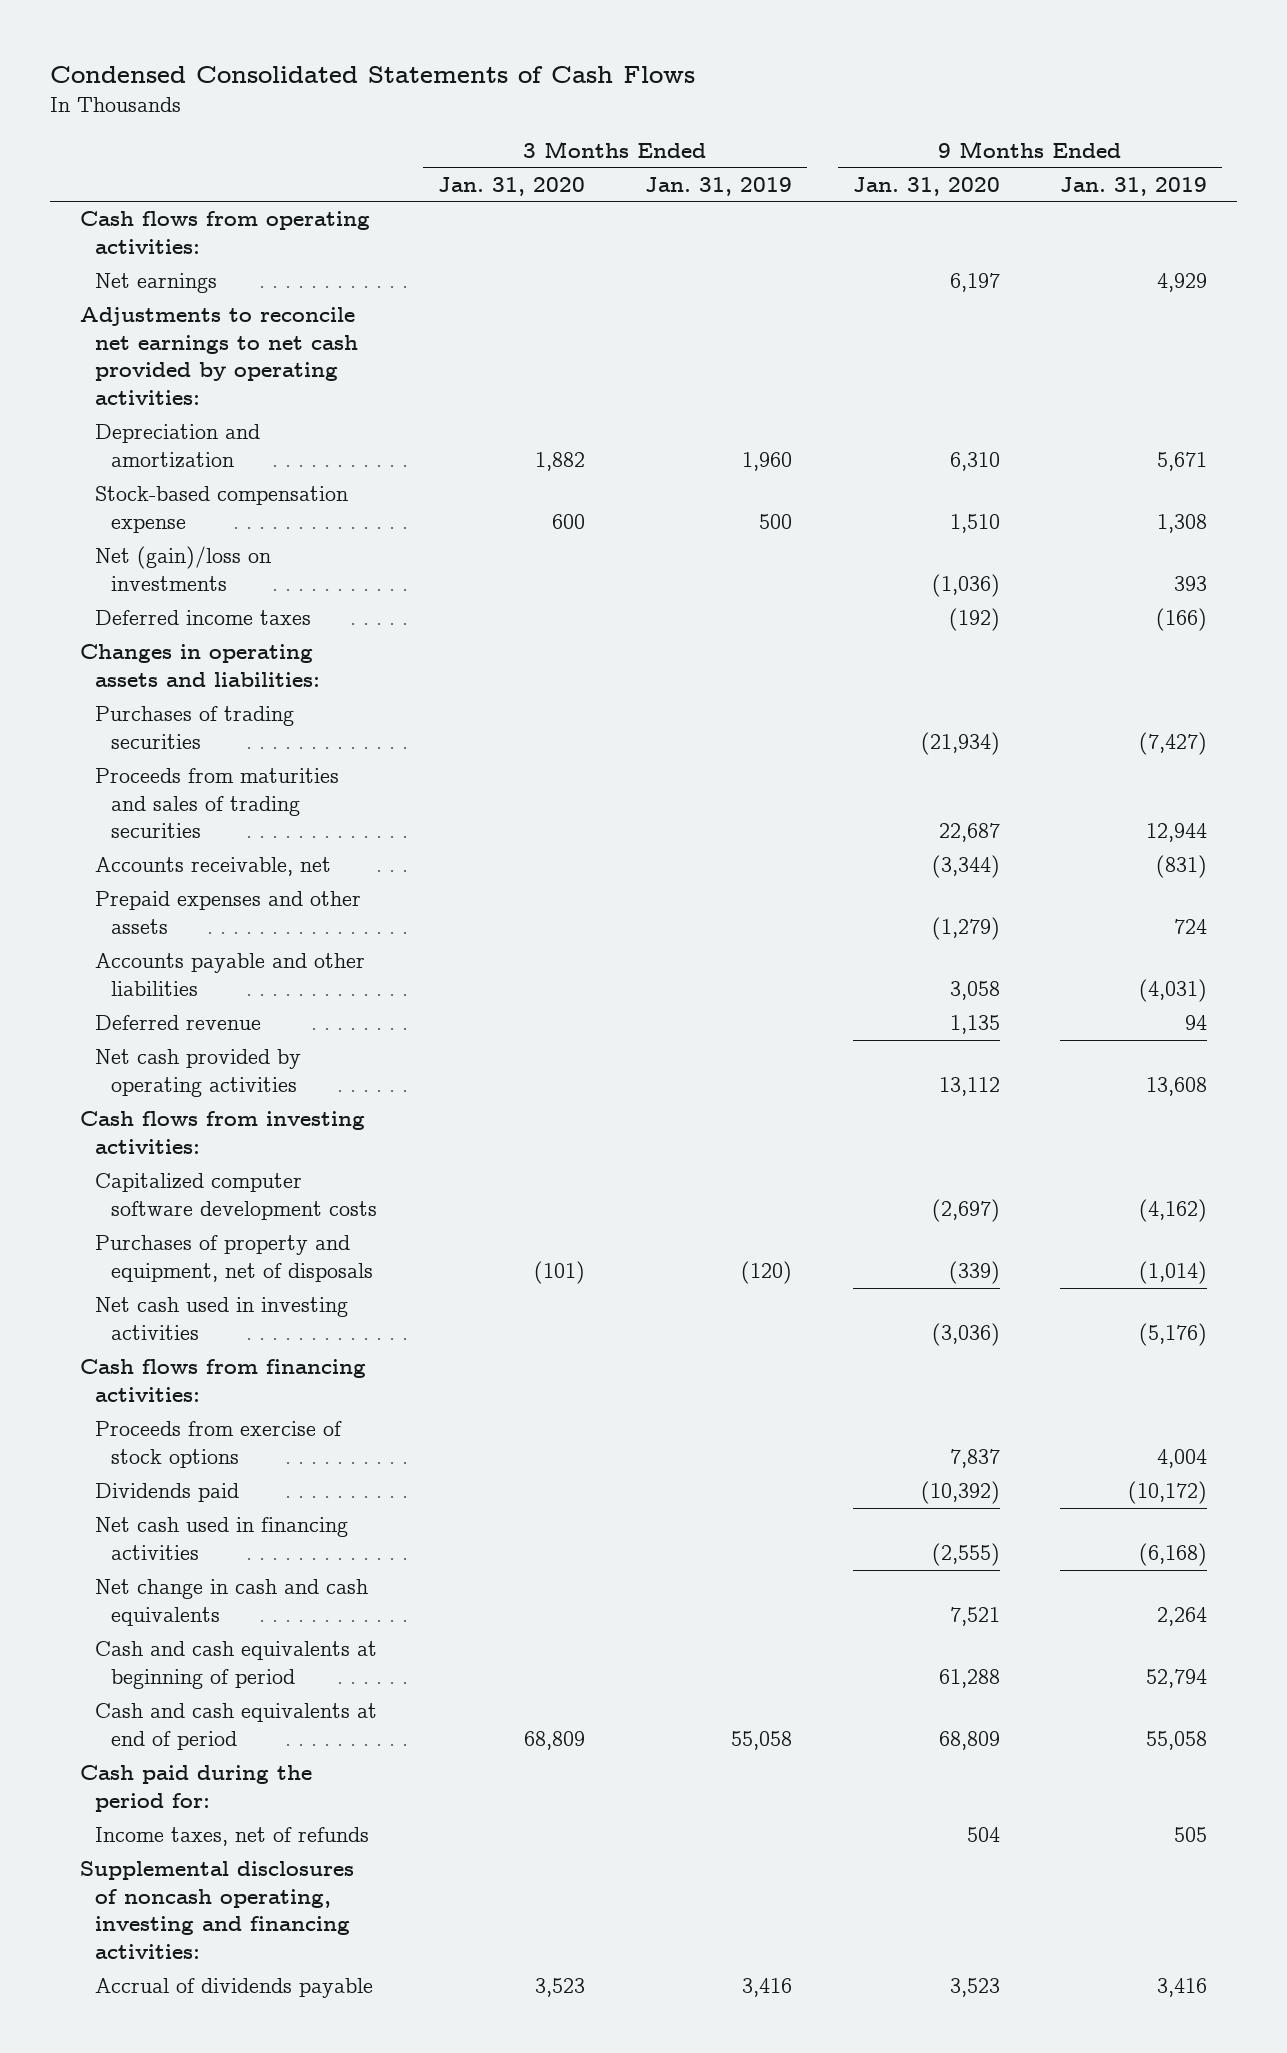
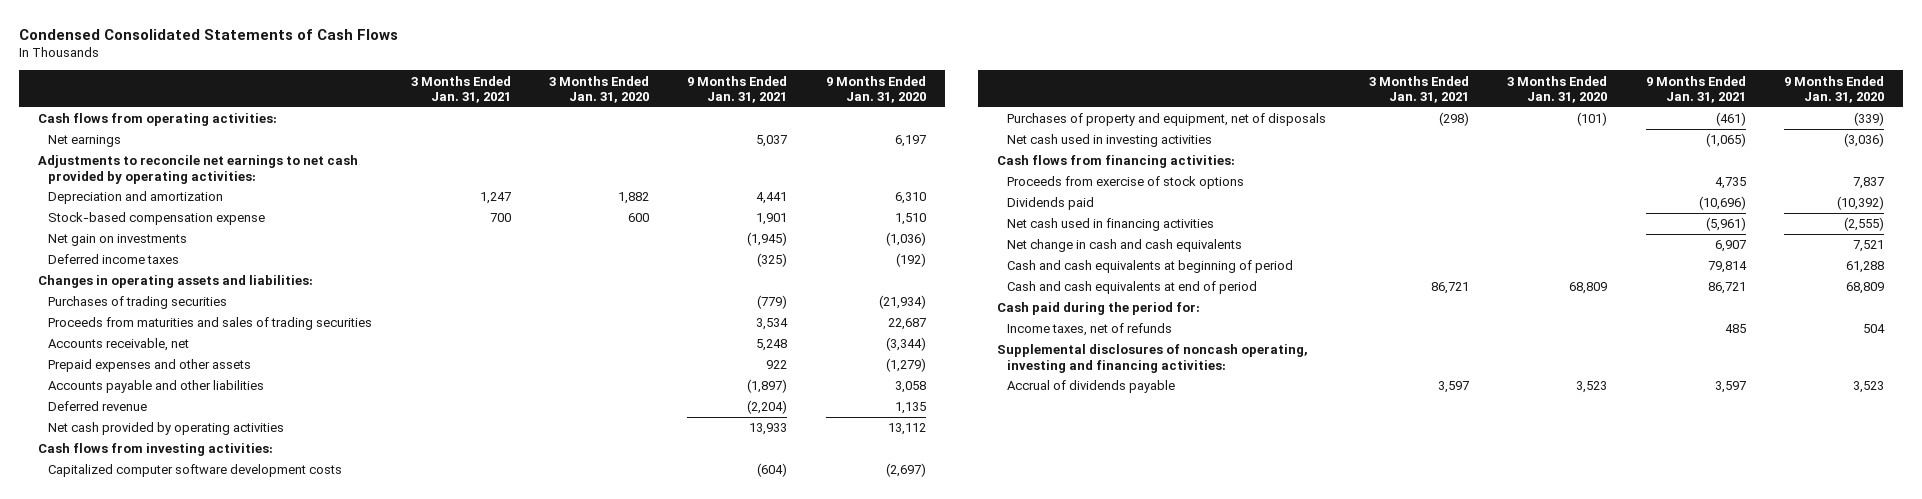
[645,176,793,196] Jan. 31, 2019 -> none
[1060,176,1208,196] Jan. 31, 2019 -> none
none -> [410,75,511,104] 3 Months Ended Jan. 31, 2021
none -> [687,75,788,104] 9 Months Ended Jan. 31, 2021
[95,546,272,591] Net (gain)/loss on investments -> [48,234,188,247] Net gain on investments

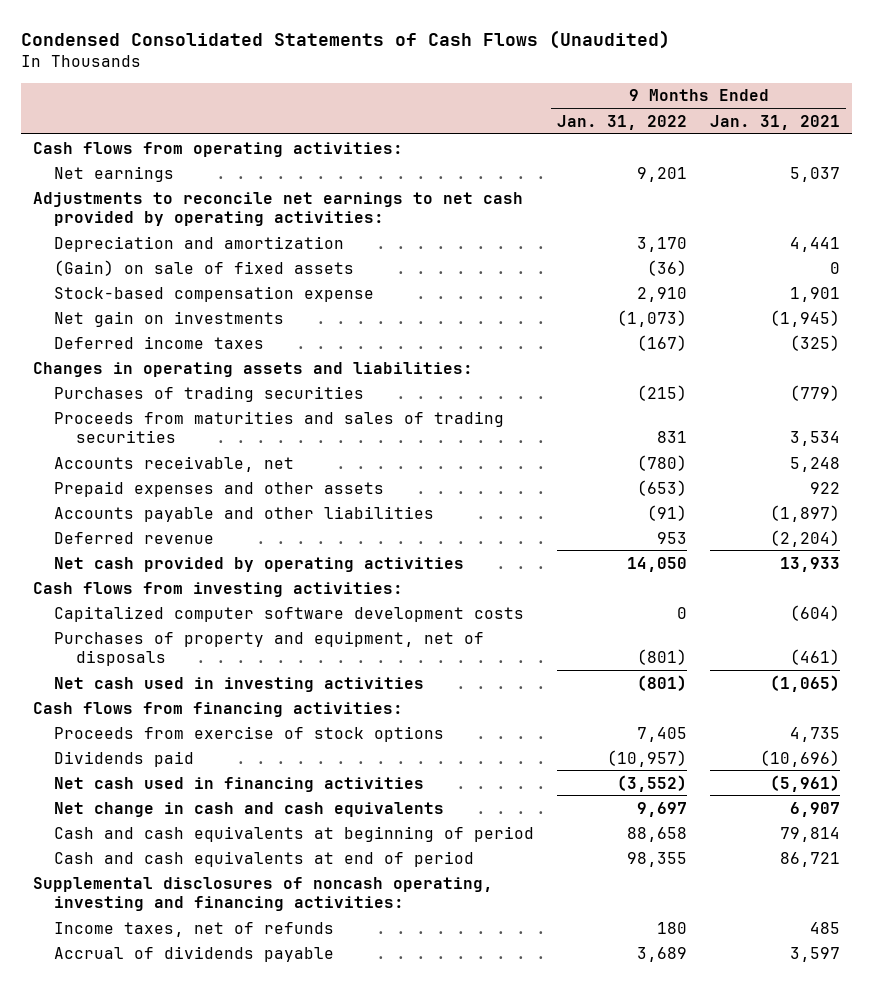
[19,28,399,40] Condensed Consolidated Statements of Cash Flows -> [21,29,671,49] Condensed Consolidated Statements of Cash Flows (Unaudited)
[410,75,511,104] 3 Months Ended Jan. 31, 2021 -> none
[549,75,650,104] 3 Months Ended Jan. 31, 2020 -> none
[825,75,926,104] 9 Months Ended Jan. 31, 2020 -> none
none -> [557,114,688,130] Jan. 31, 2022
none -> [54,259,355,276] (Gain) on sale of fixed assets
[996,302,1200,316] Cash paid during the period for: -> none
[1006,323,1172,337] Income taxes, net of refunds -> [54,921,335,937] Income taxes, net of refunds

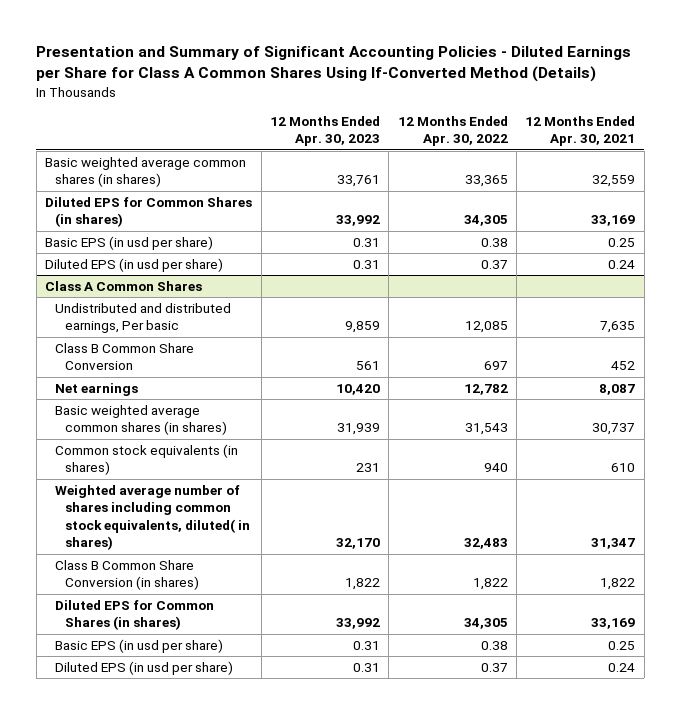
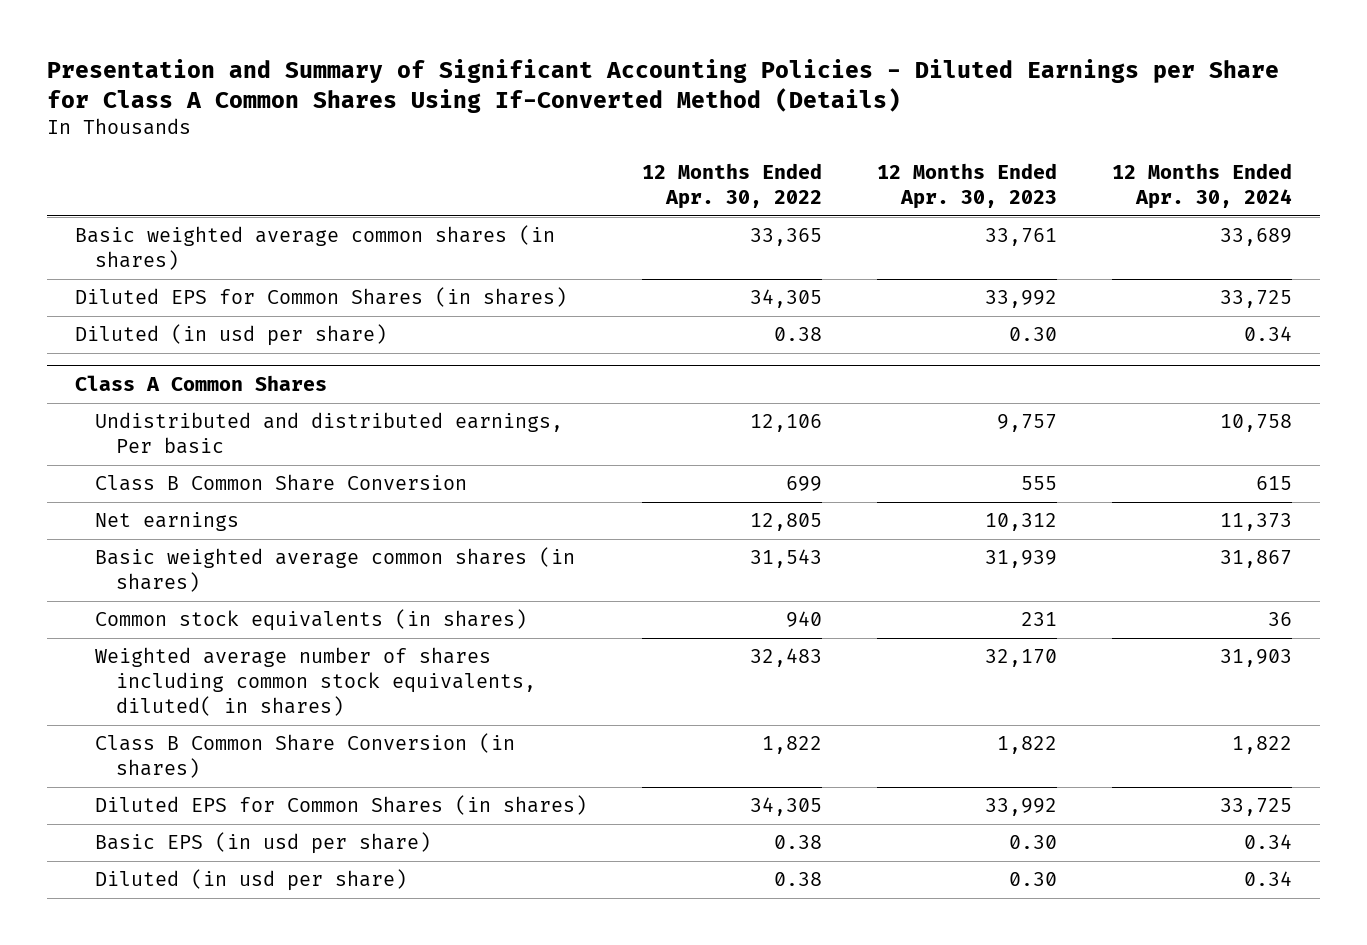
[525,115,636,147] 12 Months Ended Apr. 30, 2021 -> none
none -> [1112,163,1293,210] 12 Months Ended Apr. 30, 2024
[45,235,214,250] Basic EPS (in usd per share) -> none
[45,257,224,272] Diluted EPS (in usd per share) -> [74,324,387,347] Diluted (in usd per share)
[352,259,380,269] 0.31 -> [1009,327,1058,342] 0.30
[480,259,508,269] 0.37 -> [774,327,823,342] 0.38
[344,321,380,334] 9,859 -> [997,414,1058,433] 9,757
[464,321,508,334] 12,085 -> [750,414,823,433] 12,106
[355,361,380,371] 561 -> [1021,476,1058,491] 555
[483,361,508,371] 697 -> [786,476,823,492] 699
[335,383,380,395] 10,420 -> [985,513,1058,532] 10,312
[463,383,508,395] 12,782 -> [750,513,823,532] 12,805
[352,640,380,650] 0.31 -> [1009,835,1058,850] 0.30
[55,660,234,675] Diluted EPS (in usd per share) -> [95,869,408,892] Diluted (in usd per share)
[352,662,380,672] 0.31 -> [1009,872,1058,887] 0.30
[480,662,508,672] 0.37 -> [774,872,823,887] 0.38

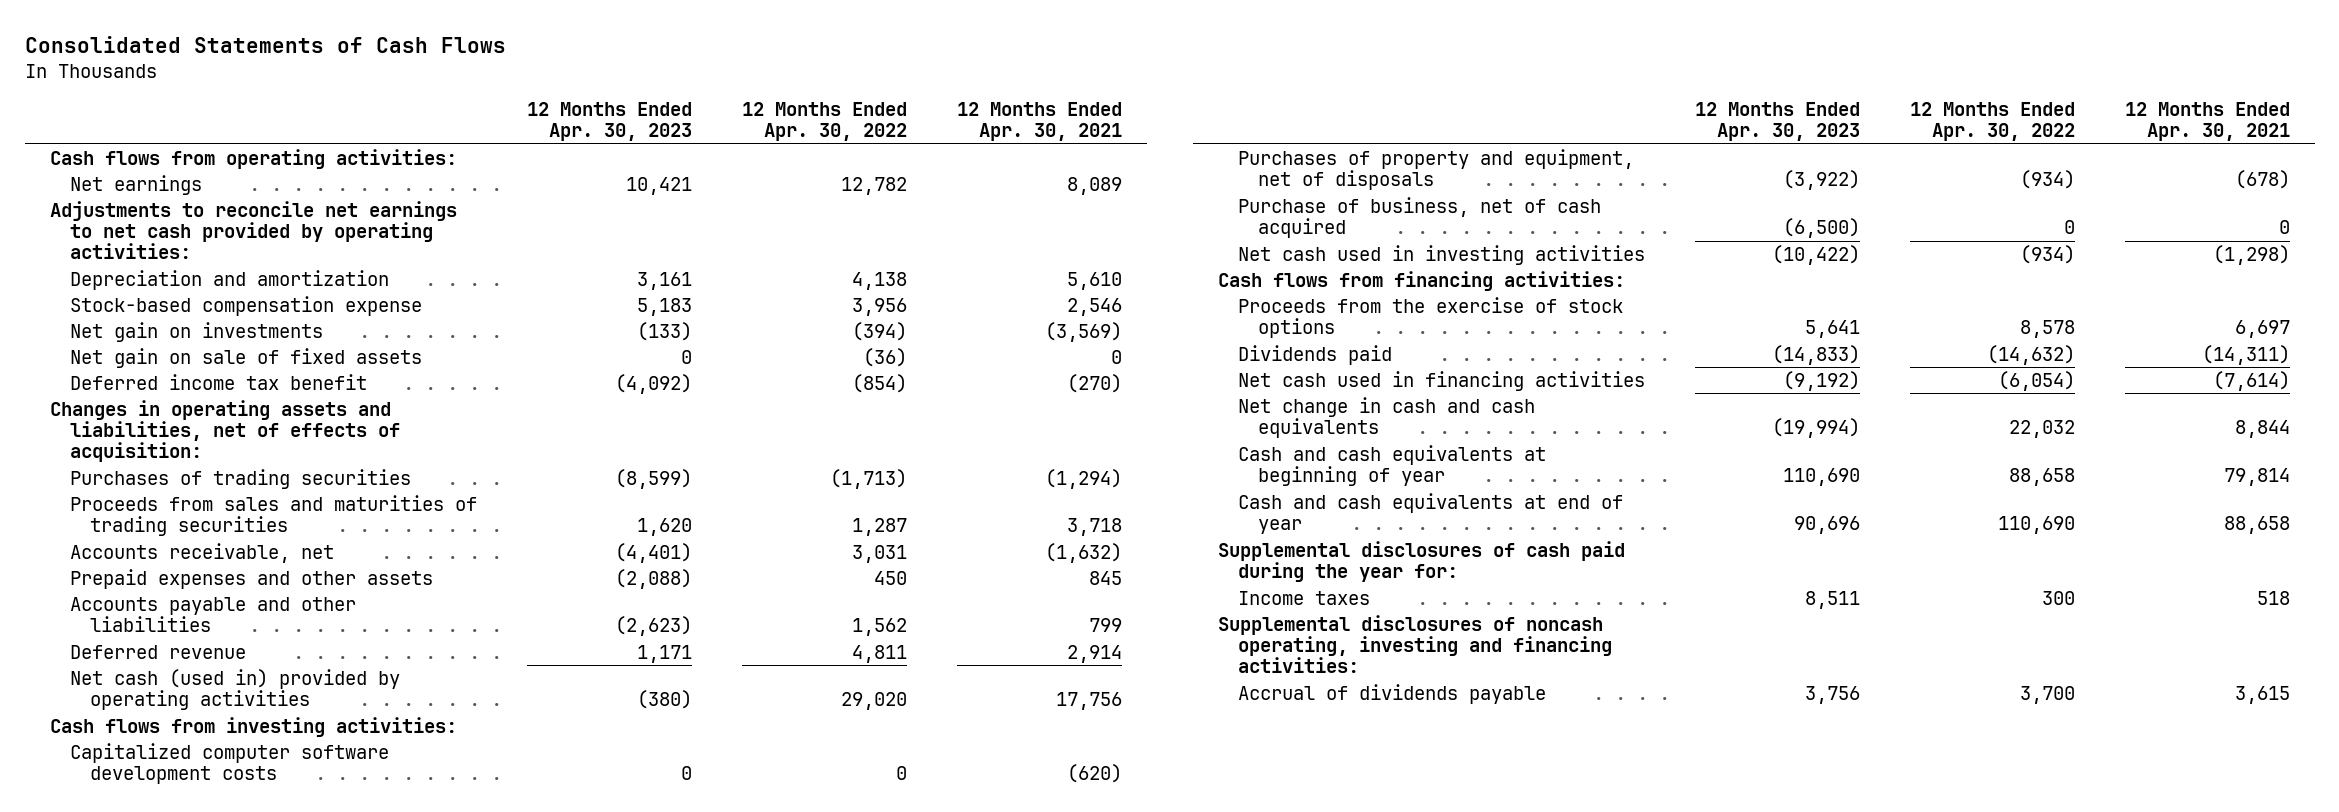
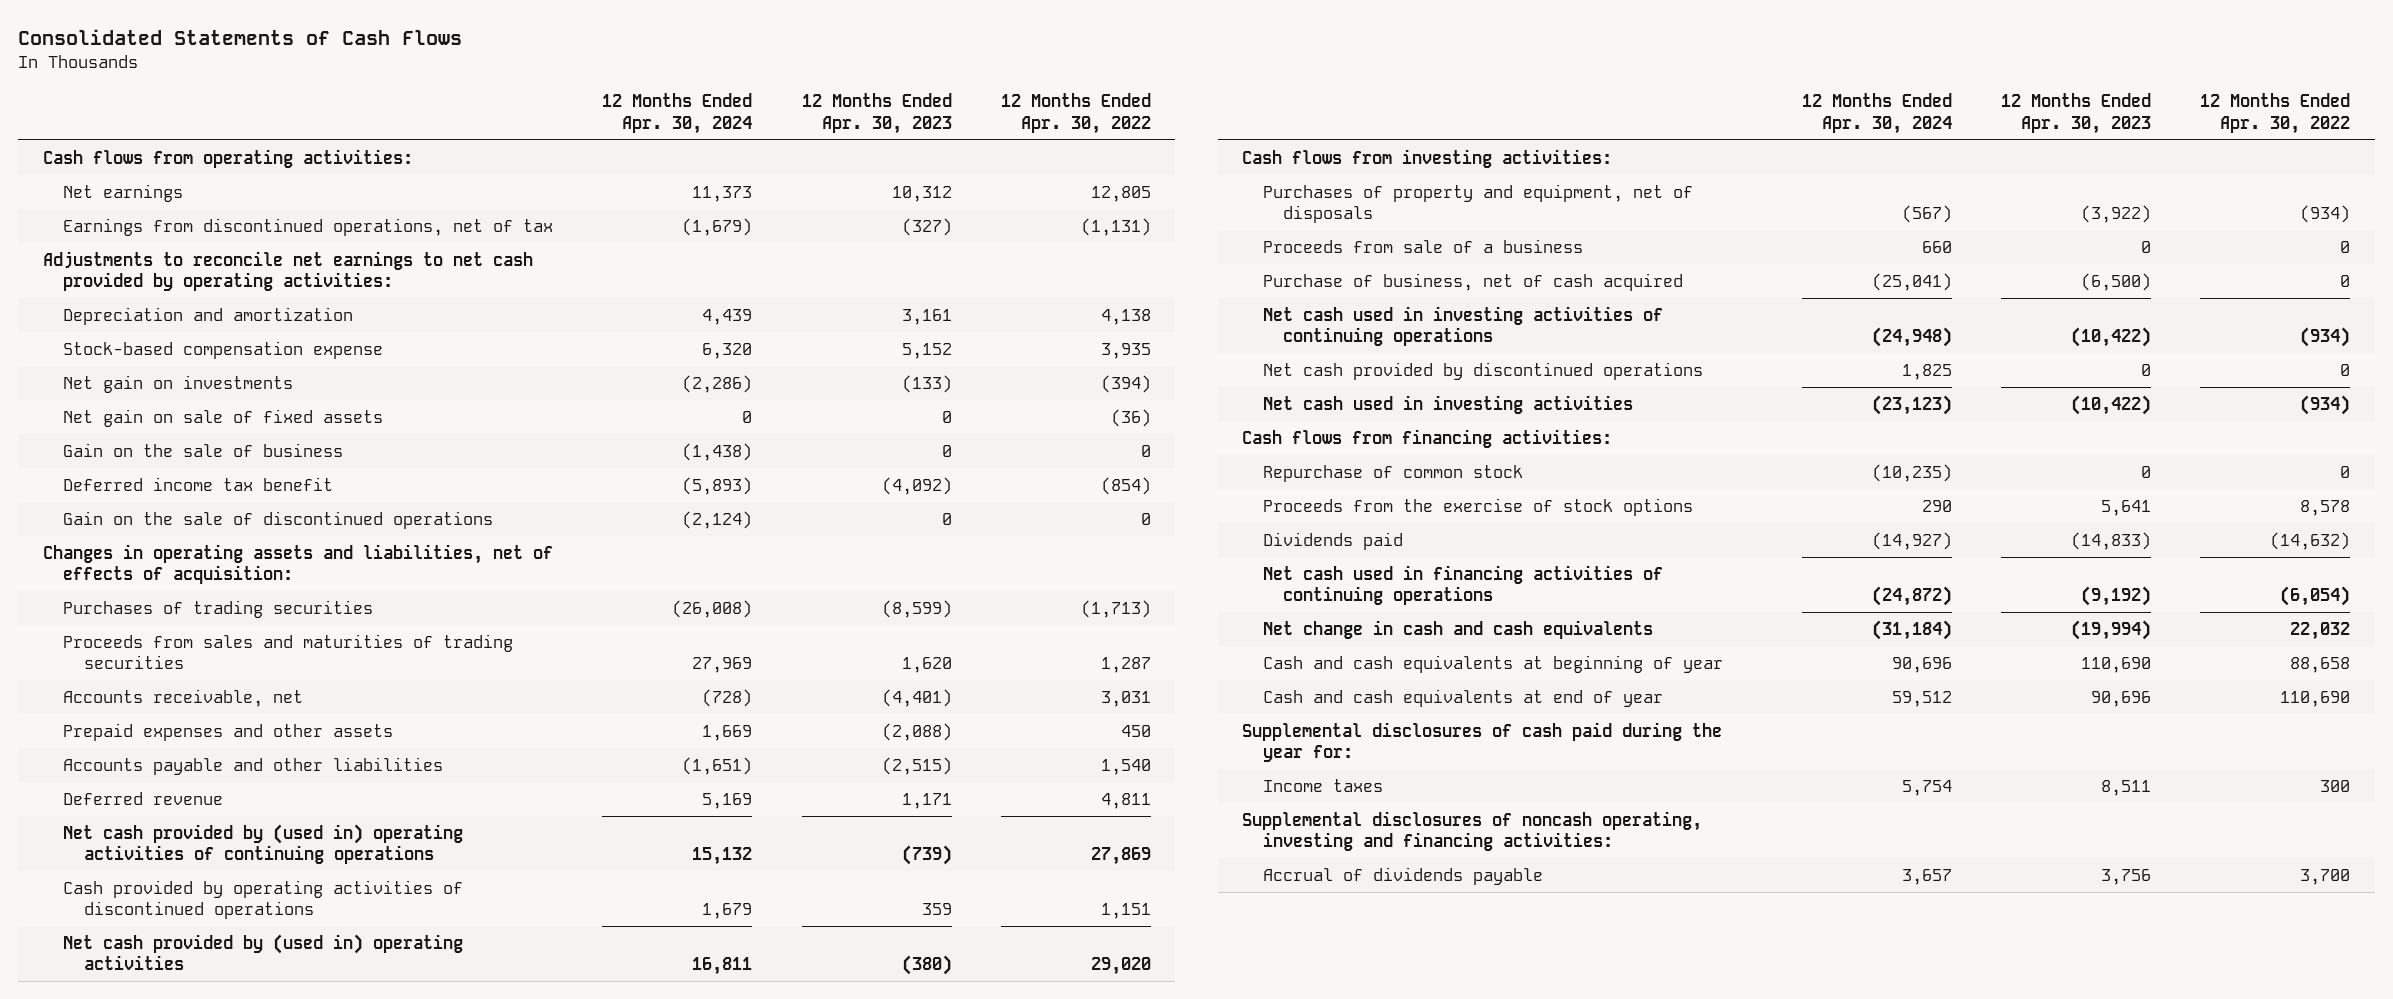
[956,102,1122,142] 12 Months Ended Apr. 30, 2021 -> none
none -> [602,93,753,134] 12 Months Ended Apr. 30, 2024
[625,176,692,195] 10,421 -> [891,185,952,202] 10,312
[840,176,907,195] 12,782 -> [1090,185,1151,202] 12,805
none -> [63,217,554,236] Earnings from discontinued operations, net of tax
[636,297,692,316] 5,183 -> [901,342,952,359] 5,152
[851,297,907,316] 3,956 -> [1100,342,1151,359] 3,935
none -> [63,442,344,457] Gain on the sale of business
none -> [63,510,494,529] Gain on the sale of discontinued operations
[614,616,692,637] (2,623) -> [881,756,952,775] (2,515)
[851,618,907,637] 1,562 -> [1100,758,1151,775] 1,540
none -> [63,823,464,865] Net cash provided by (used in) operating activities of continuing operations
none -> [63,879,464,920] Cash provided by operating activities of discontinued operations
[69,668,400,711] Net cash (used in) provided by operating activities -> [63,933,464,971] Net cash provided by (used in) operating activities
[69,742,389,785] Capitalized computer software development costs -> none
none -> [1262,238,1583,253] Proceeds from sale of a business
none -> [1262,305,1663,347] Net cash used in investing activities of continuing operations
none -> [1262,361,1703,380] Net cash provided by discontinued operations
none -> [1262,464,1523,482] Repurchase of common stock
[1237,370,1645,391] Net cash used in financing activities -> [1262,564,1663,606] Net cash used in financing activities of continuing operations

